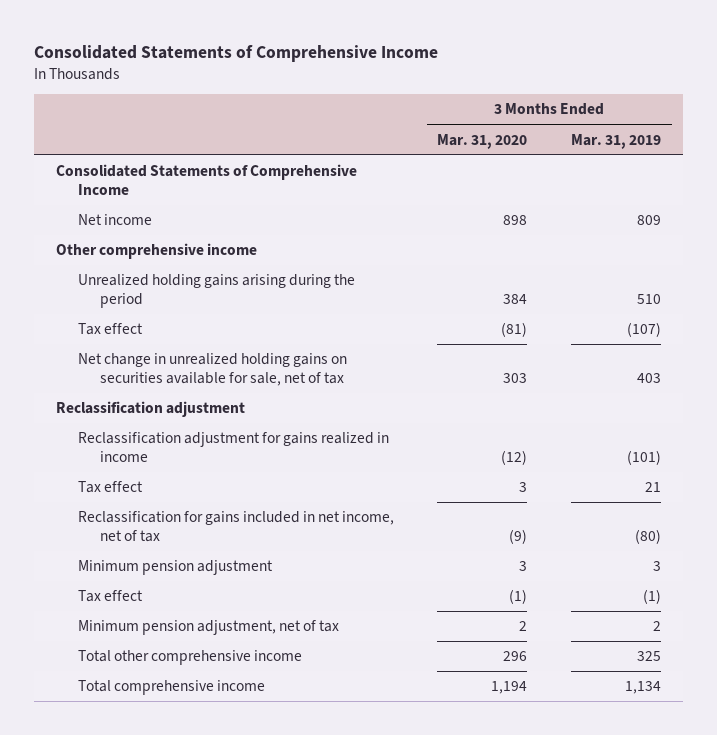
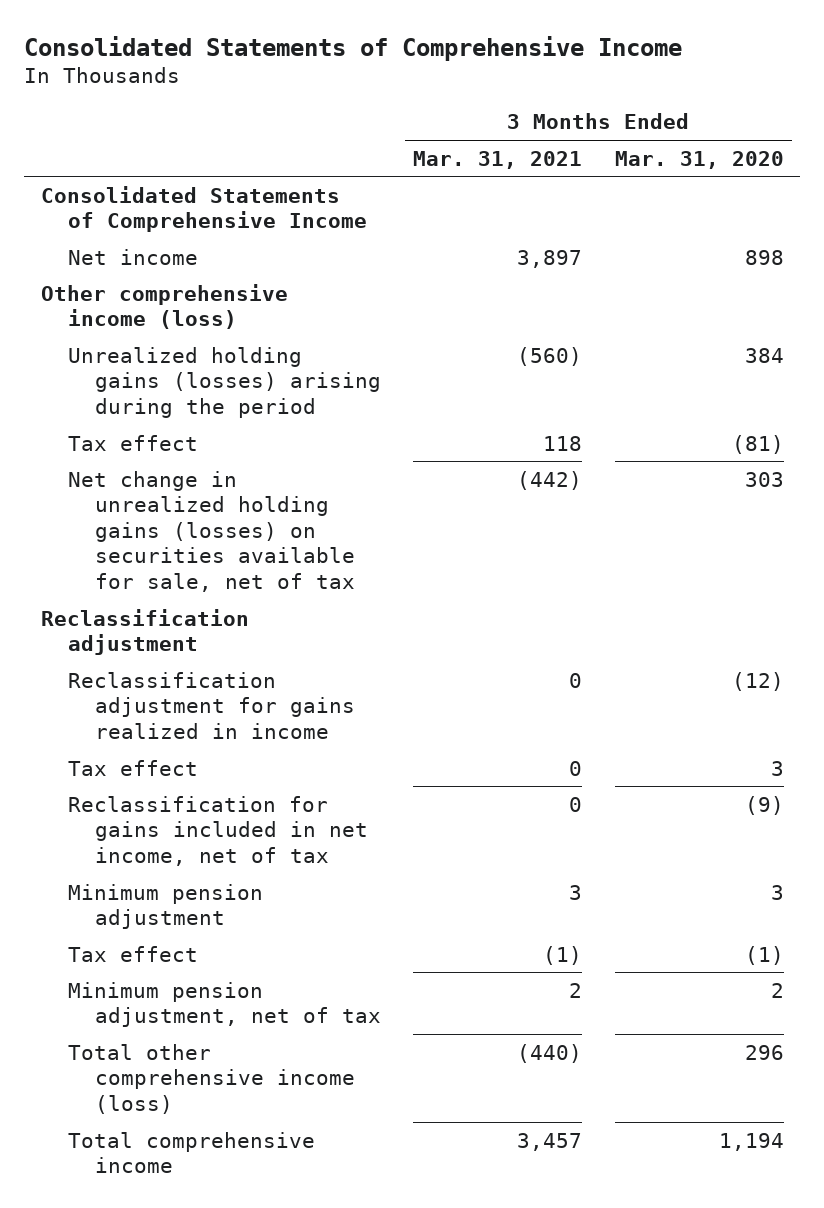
[570,133,661,149] Mar. 31, 2019 -> none
none -> [413,150,583,169] Mar. 31, 2021
[56,243,258,260] Other comprehensive income -> [40,283,288,330] Other comprehensive income (loss)
[78,274,356,309] Unrealized holding gains arising during the period -> [67,346,381,418] Unrealized holding gains (losses) arising during the period
[78,353,348,387] Net change in unrealized holding gains on securities available for sale, net of tax -> [67,470,355,593] Net change in unrealized holding gains (losses) on securities available for sale, net of tax
[78,650,303,666] Total other comprehensive income -> [67,1043,355,1114] Total other comprehensive income (loss)

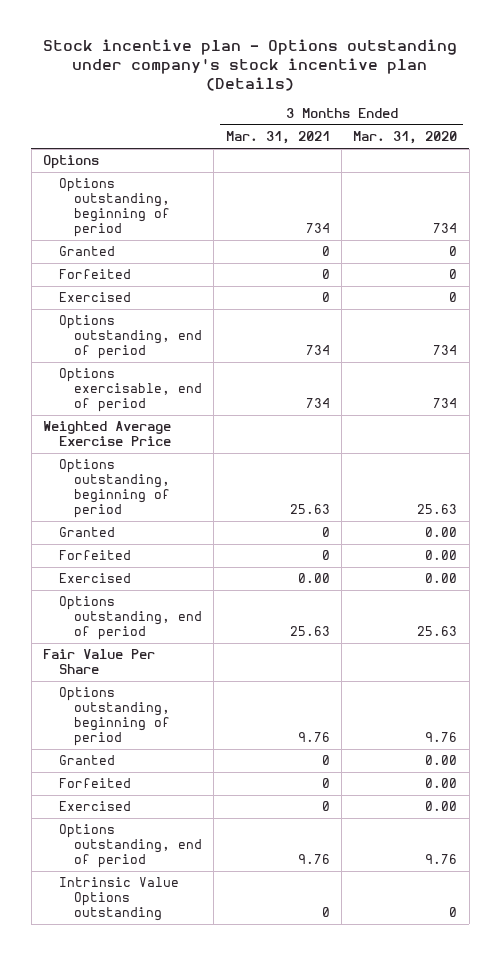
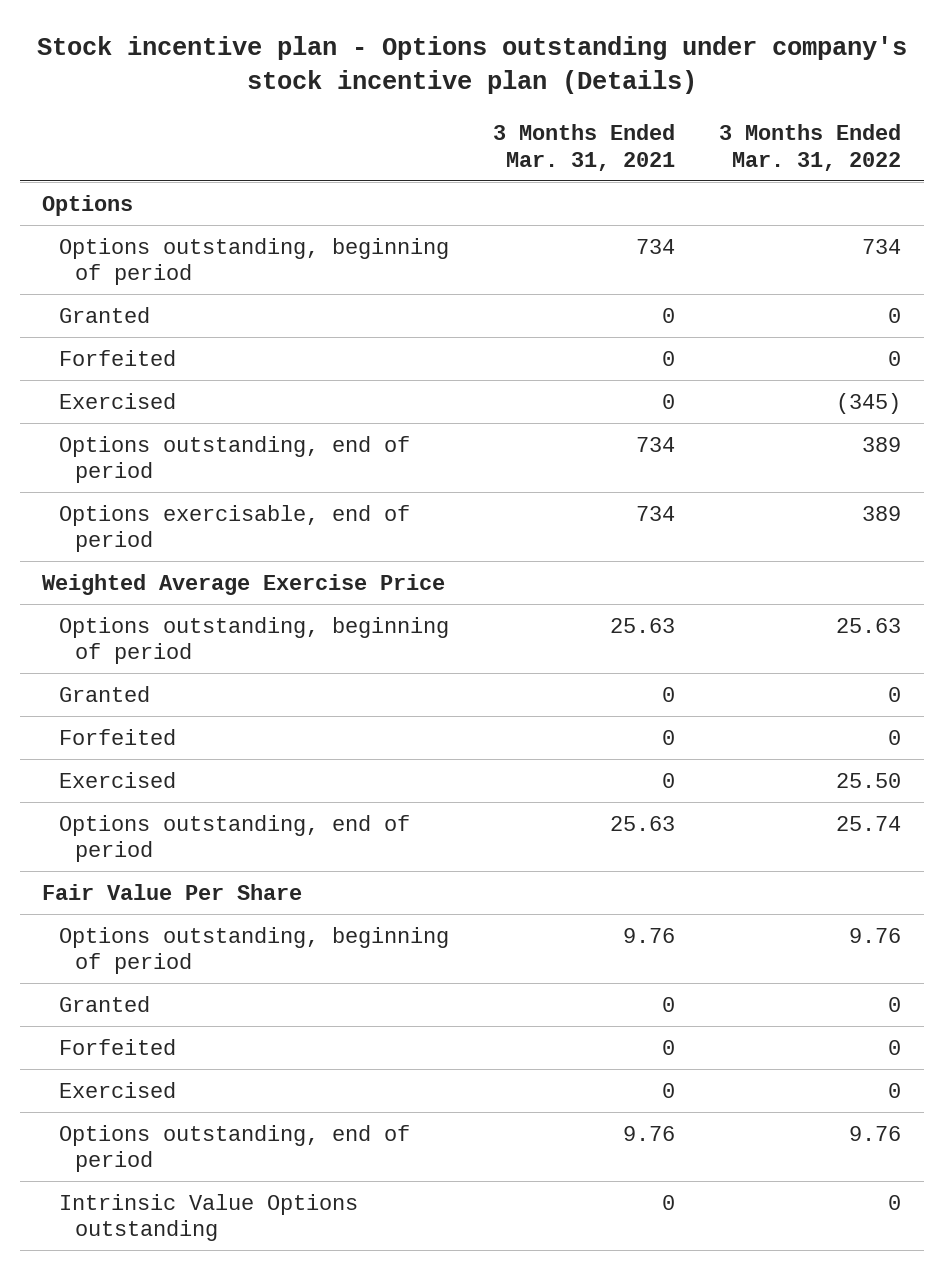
[353,131,458,145] Mar. 31, 2020 -> none
none -> [719,124,902,171] 3 Months Ended Mar. 31, 2022
[297,573,330,584] 0.00 -> [662,772,676,788] 0

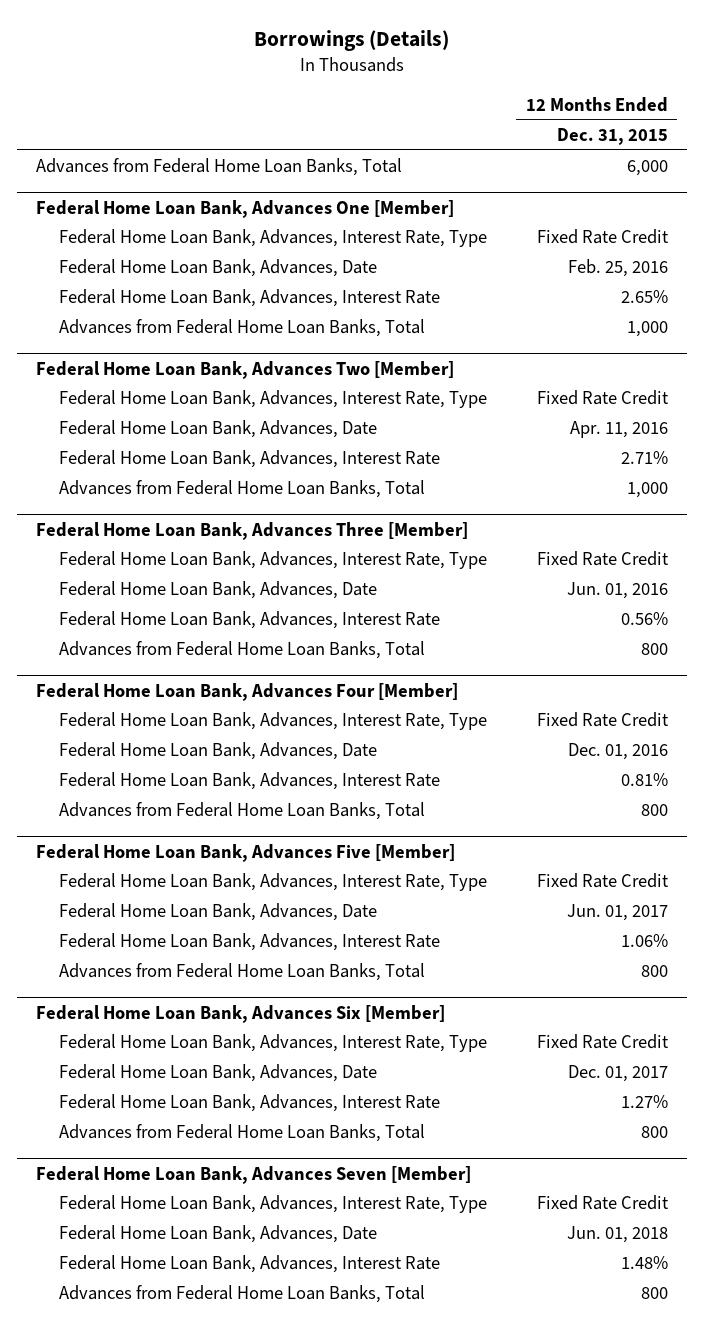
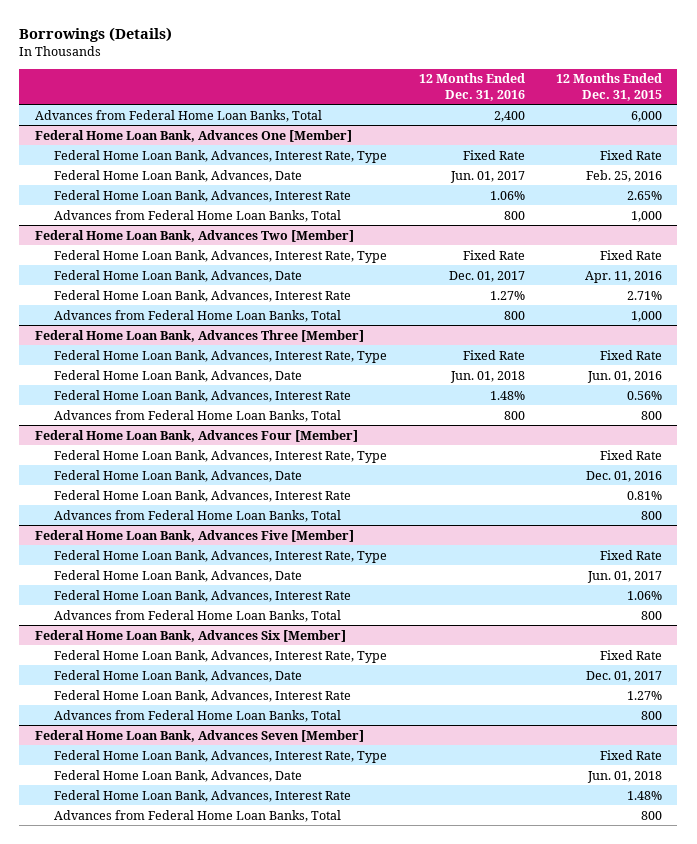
none -> [418,73,525,101] 12 Months Ended Dec. 31, 2016
[536,229,669,245] Fixed Rate Credit -> [599,149,662,160] Fixed Rate
[536,390,669,406] Fixed Rate Credit -> [599,249,662,260] Fixed Rate
[536,551,669,567] Fixed Rate Credit -> [599,349,662,360] Fixed Rate
[536,712,669,728] Fixed Rate Credit -> [599,449,662,460] Fixed Rate
[536,873,669,889] Fixed Rate Credit -> [599,549,662,560] Fixed Rate
[536,1034,669,1050] Fixed Rate Credit -> [599,649,662,660] Fixed Rate
[536,1195,669,1211] Fixed Rate Credit -> [599,749,662,760] Fixed Rate

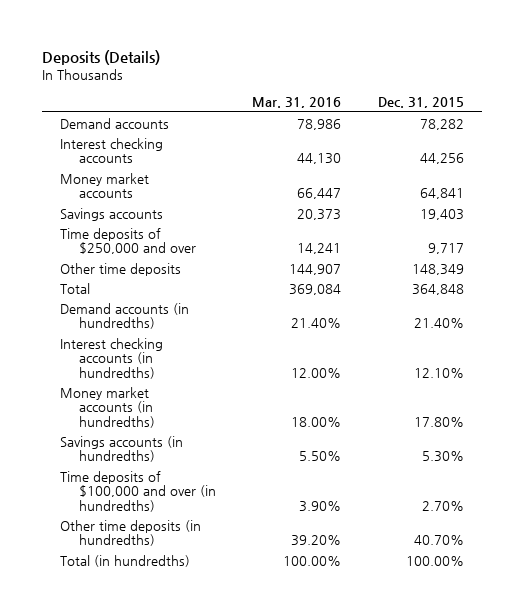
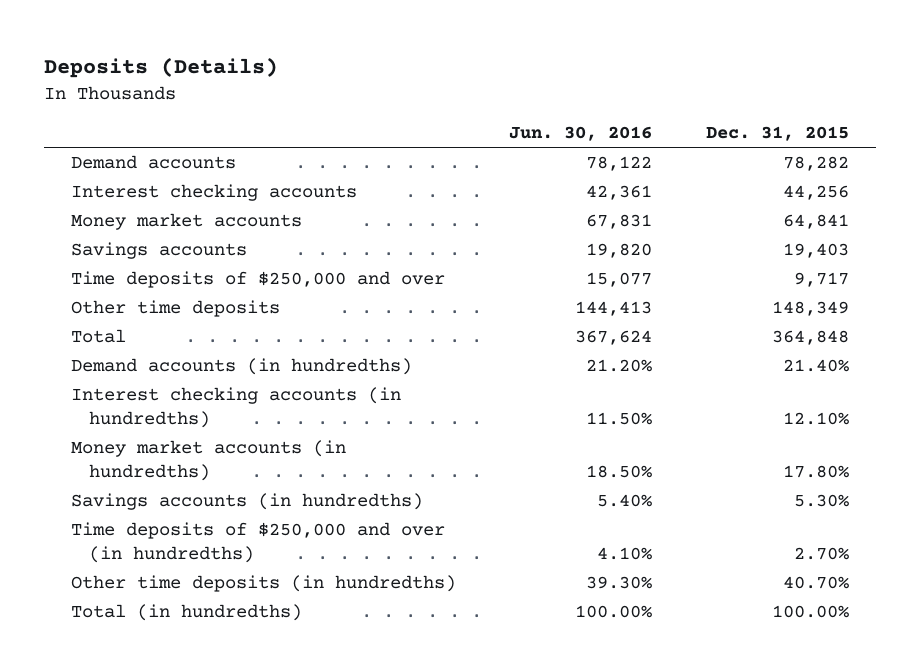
[252,96,342,108] Mar. 31, 2016 -> none
none -> [509,125,653,141] Jun. 30, 2016
[60,470,217,512] Time deposits of $100,000 and over (in hundredths) -> [70,522,445,564] Time deposits of $250,000 and over (in hundredths)

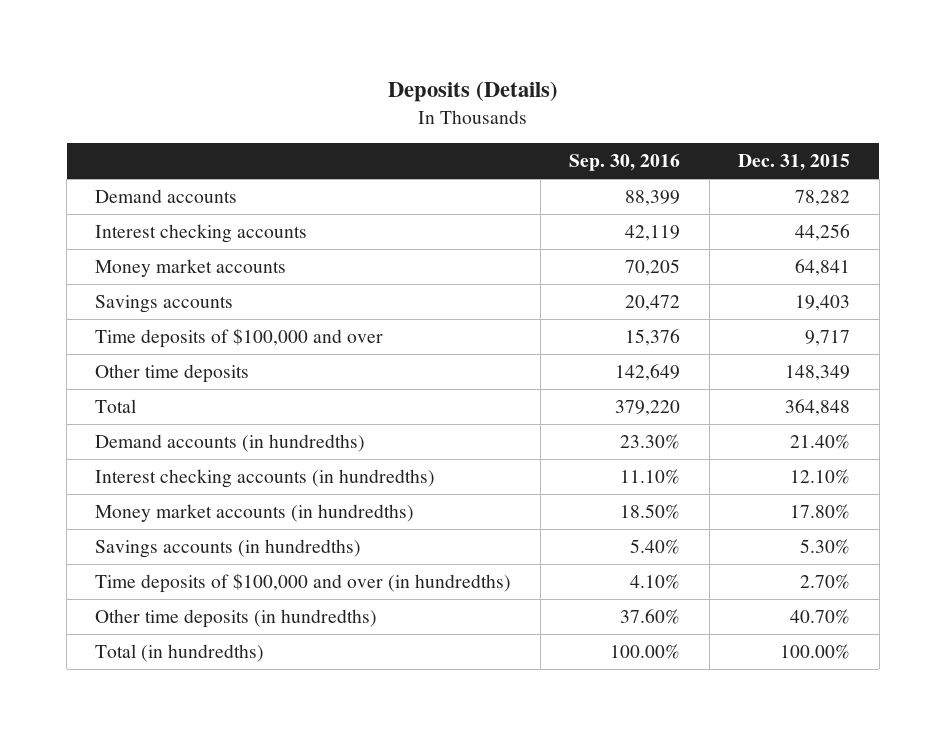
[509,125,653,141] Jun. 30, 2016 -> none
none -> [569,154,681,172] Sep. 30, 2016
[70,271,445,289] Time deposits of $250,000 and over -> [95,327,384,348] Time deposits of $100,000 and over
[70,522,445,564] Time deposits of $250,000 and over (in hundredths) -> [95,572,512,593] Time deposits of $100,000 and over (in hundredths)

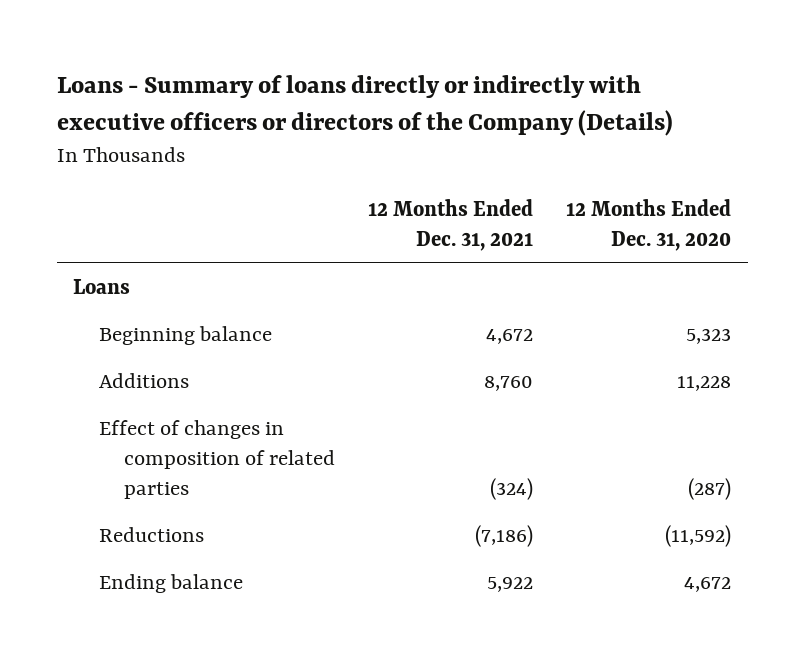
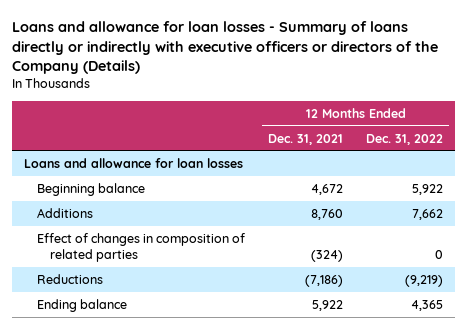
[56,75,673,137] Loans - Summary of loans directly or indirectly with executive officers or directors of the Company (Details) -> [12,20,439,75] Loans and allowance for loan losses - Summary of loans directly or indirectly with executive officers or directors of the Company (Details)
[566,199,732,252] 12 Months Ended Dec. 31, 2020 -> none
none -> [366,133,444,145] Dec. 31, 2022
[72,279,130,295] Loans -> [23,157,243,168] Loans and allowance for loan losses

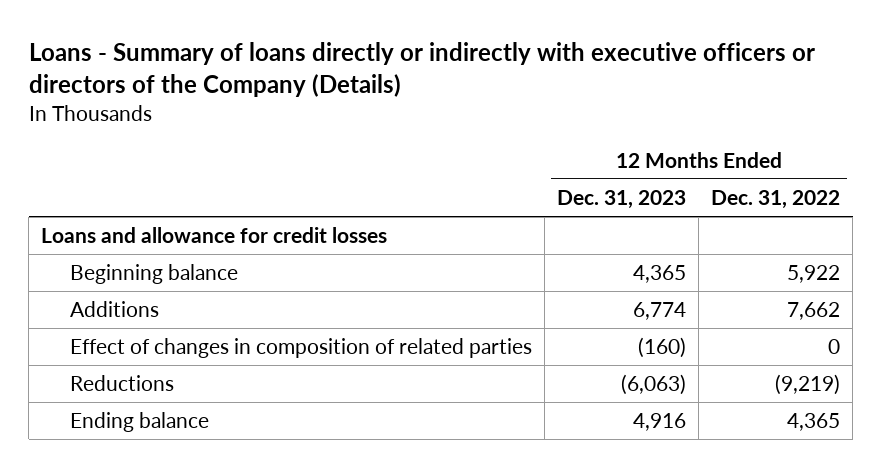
[12,20,439,75] Loans and allowance for loan losses - Summary of loans directly or indirectly with executive officers or directors of the Company (Details) -> [28,41,815,97] Loans - Summary of loans directly or indirectly with executive officers or directors of the Company (Details)
[268,133,344,145] Dec. 31, 2021 -> none
none -> [557,189,687,209] Dec. 31, 2023
[23,157,243,168] Loans and allowance for loan losses -> [41,227,388,244] Loans and allowance for credit losses

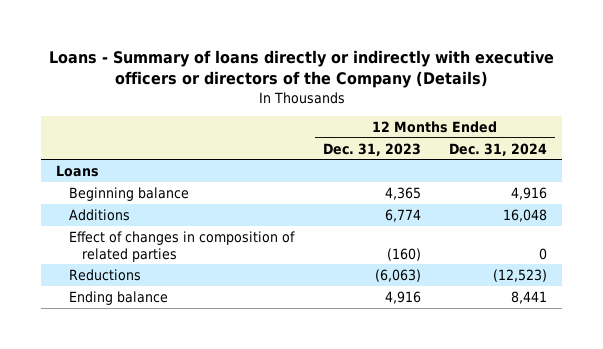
[711,189,841,209] Dec. 31, 2022 -> none
none -> [449,142,548,156] Dec. 31, 2024
[41,227,388,244] Loans and allowance for credit losses -> [55,164,99,177] Loans

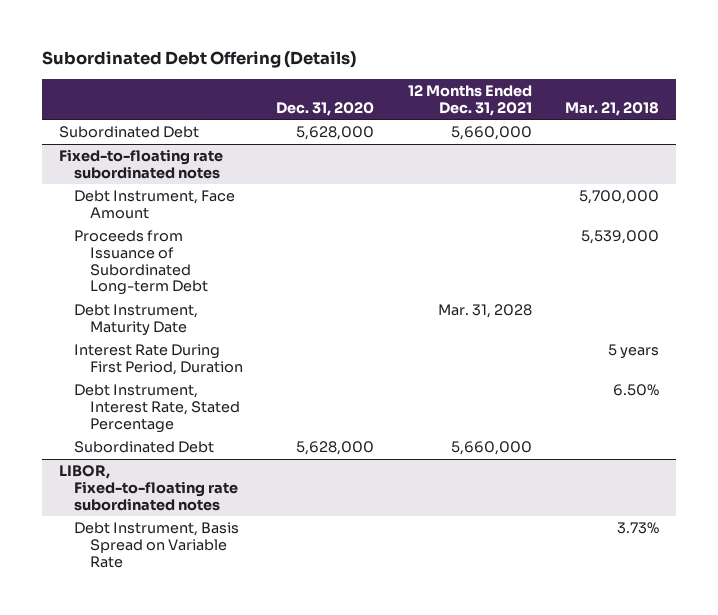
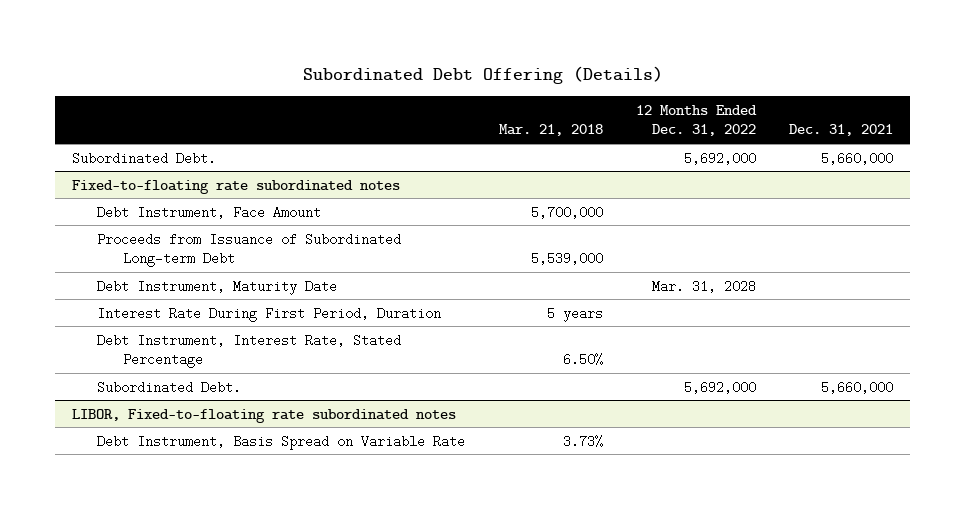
[276,101,375,116] Dec. 31, 2020 -> none
[407,84,532,116] 12 Months Ended Dec. 31, 2021 -> none
none -> [636,104,758,137] 12 Months Ended Dec. 31, 2022
none -> [789,124,894,137] Dec. 31, 2021
[58,126,199,139] Subordinated Debt -> [71,151,216,165] Subordinated Debt.
[74,441,215,454] Subordinated Debt -> [97,380,242,394] Subordinated Debt.

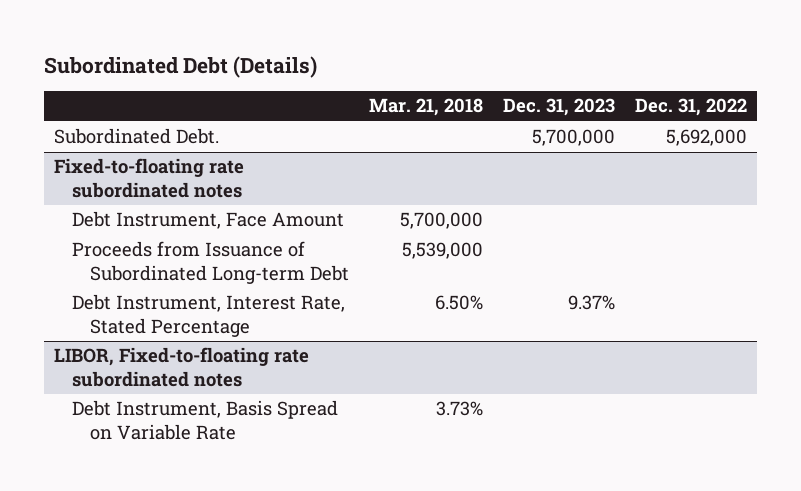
[302,65,663,84] Subordinated Debt Offering (Details) -> [44,55,318,78] Subordinated Debt (Details)
[636,104,758,137] 12 Months Ended Dec. 31, 2022 -> none
[789,124,894,137] Dec. 31, 2021 -> none
none -> [502,98,615,117] Dec. 31, 2023
none -> [634,98,747,117] Dec. 31, 2022
[97,279,338,295] Debt Instrument, Maturity Date -> none
[97,306,442,322] Interest Rate During First Period, Duration -> none
[97,380,242,394] Subordinated Debt. -> none

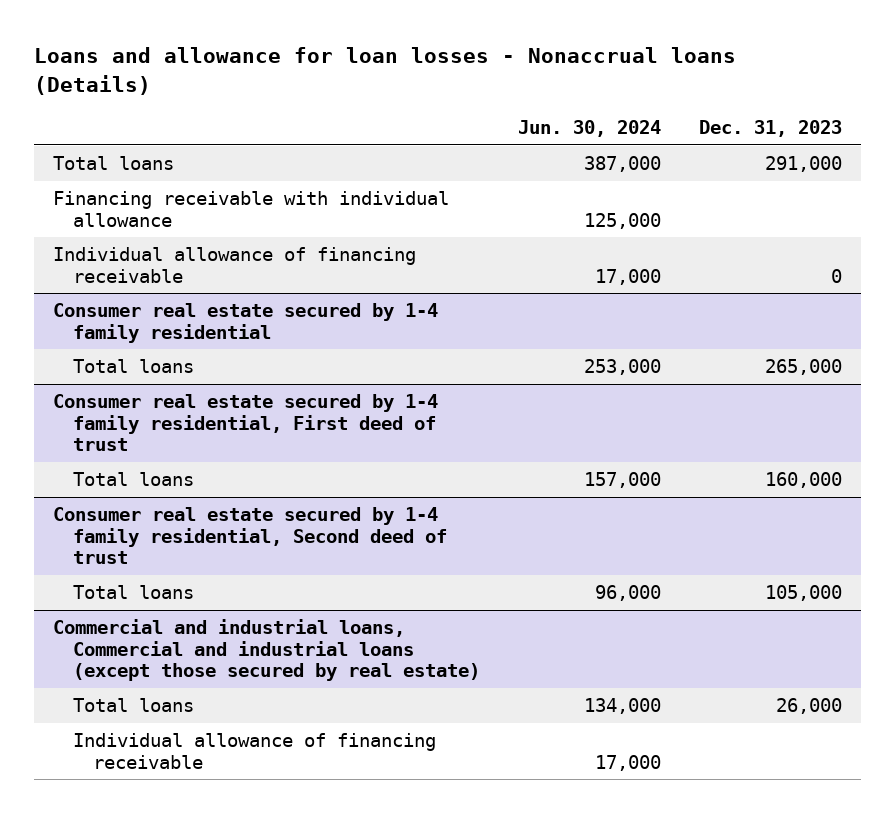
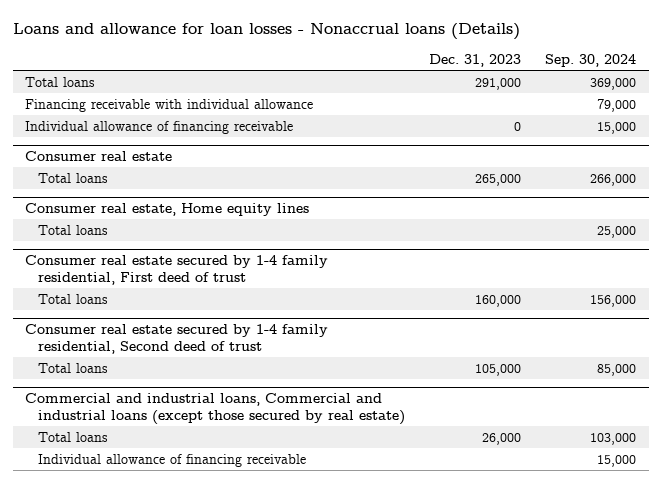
[518,119,662,137] Jun. 30, 2024 -> none
none -> [545,54,637,68] Sep. 30, 2024
[53,303,439,343] Consumer real estate secured by 1-4 family residential -> [25,151,173,162] Consumer real estate
none -> [25,203,310,217] Consumer real estate, Home equity lines
none -> [38,224,109,235] Total loans

